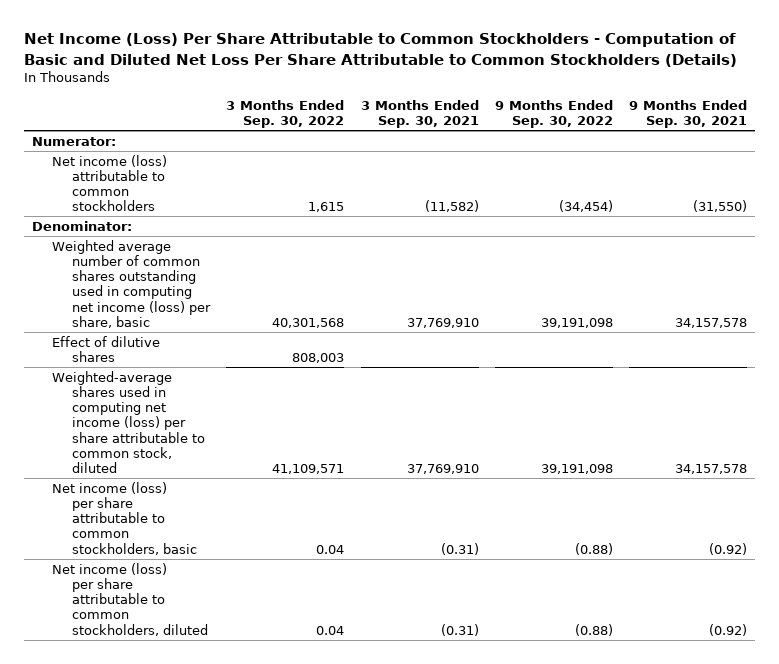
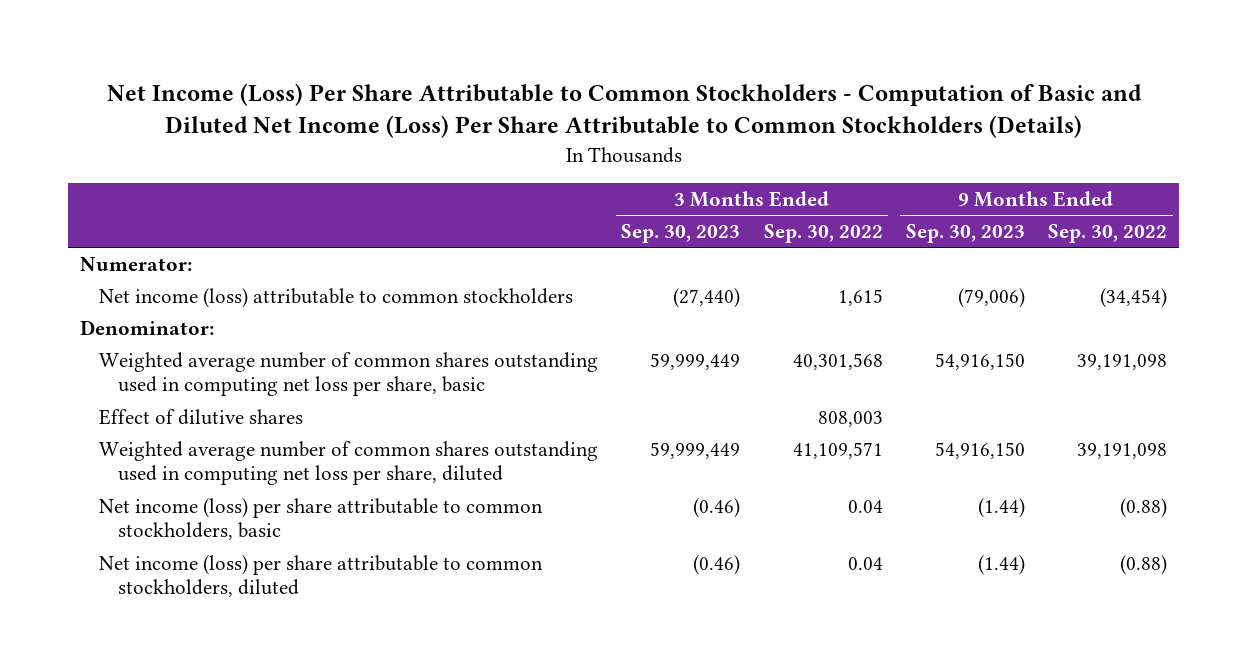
[23,33,737,67] Net Income (Loss) Per Share Attributable to Common Stockholders - Computation of Basic and Diluted Net Loss Per Share Attributable to Common Stockholders (Details) -> [106,82,1142,139] Net Income (Loss) Per Share Attributable to Common Stockholders - Computation of Basic and Diluted Net Income (Loss) Per Share Attributable to Common Stockholders (Details)
[360,99,479,129] 3 Months Ended Sep. 30, 2021 -> none
[628,99,747,129] 9 Months Ended Sep. 30, 2021 -> none
none -> [621,224,741,244] Sep. 30, 2023
none -> [905,224,1025,244] Sep. 30, 2023
[52,239,212,328] Weighted average number of common shares outstanding used in computing net income (loss) per share, basic -> [99,351,599,397] Weighted average number of common shares outstanding used in computing net loss per share, basic
[52,370,206,474] Weighted-average shares used in computing net income (loss) per share attributable to common stock, diluted -> [99,440,599,486] Weighted average number of common shares outstanding used in computing net loss per share, diluted

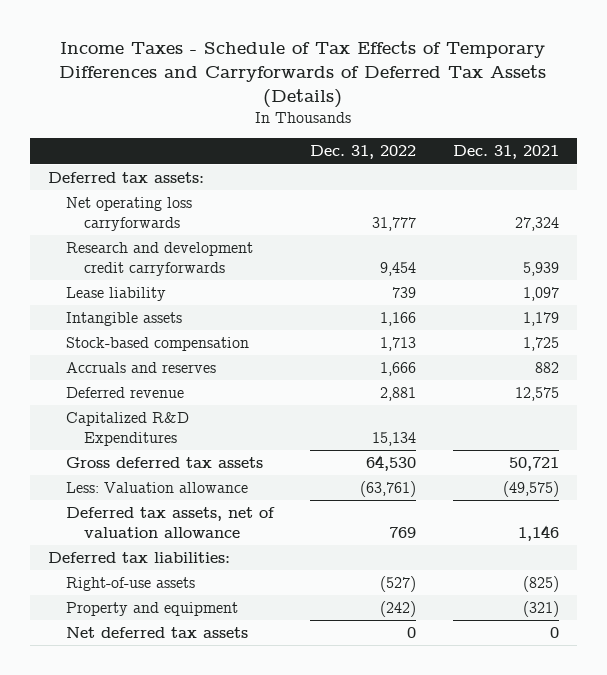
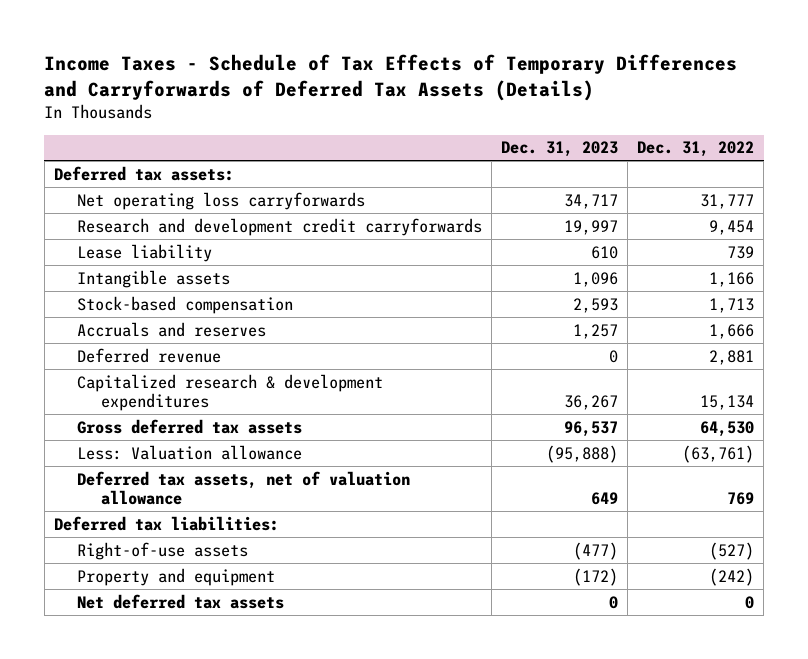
[452,145,559,160] Dec. 31, 2021 -> none
none -> [501,141,619,158] Dec. 31, 2023
[65,412,189,446] Capitalized R&D Expenditures -> [77,373,384,411] Capitalized research & development expenditures

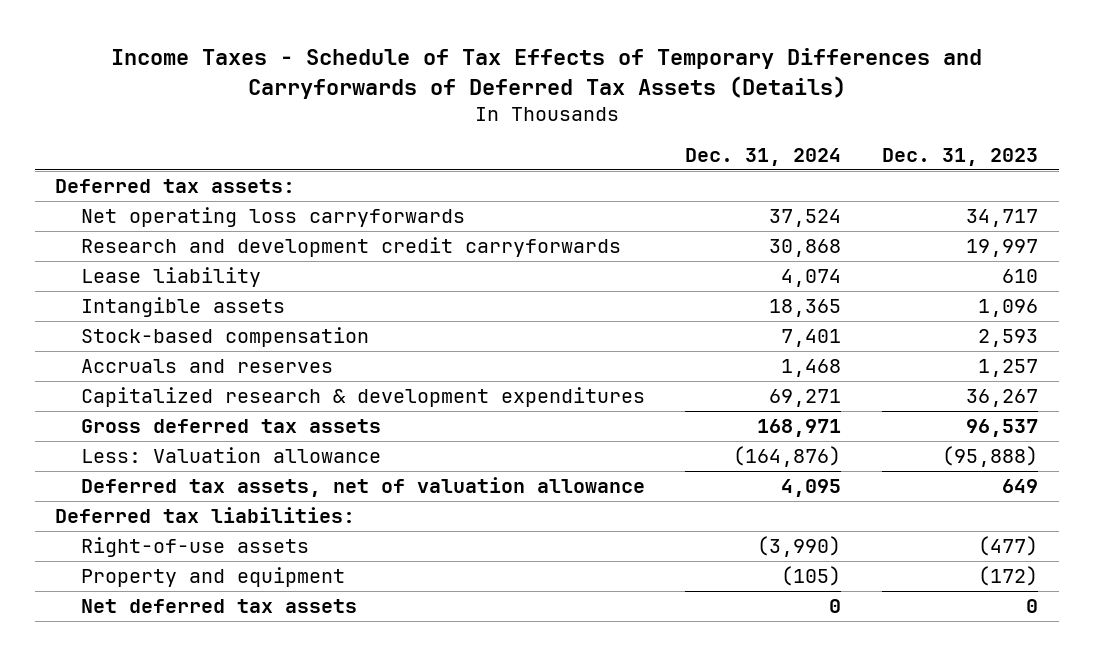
[637,141,755,158] Dec. 31, 2022 -> none
none -> [685,147,842,166] Dec. 31, 2024
[77,347,222,363] Deferred revenue -> none

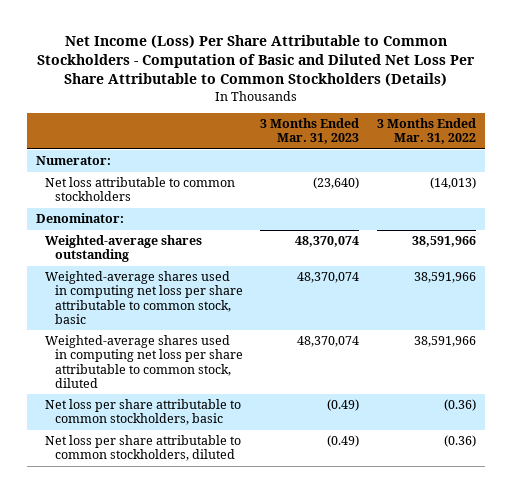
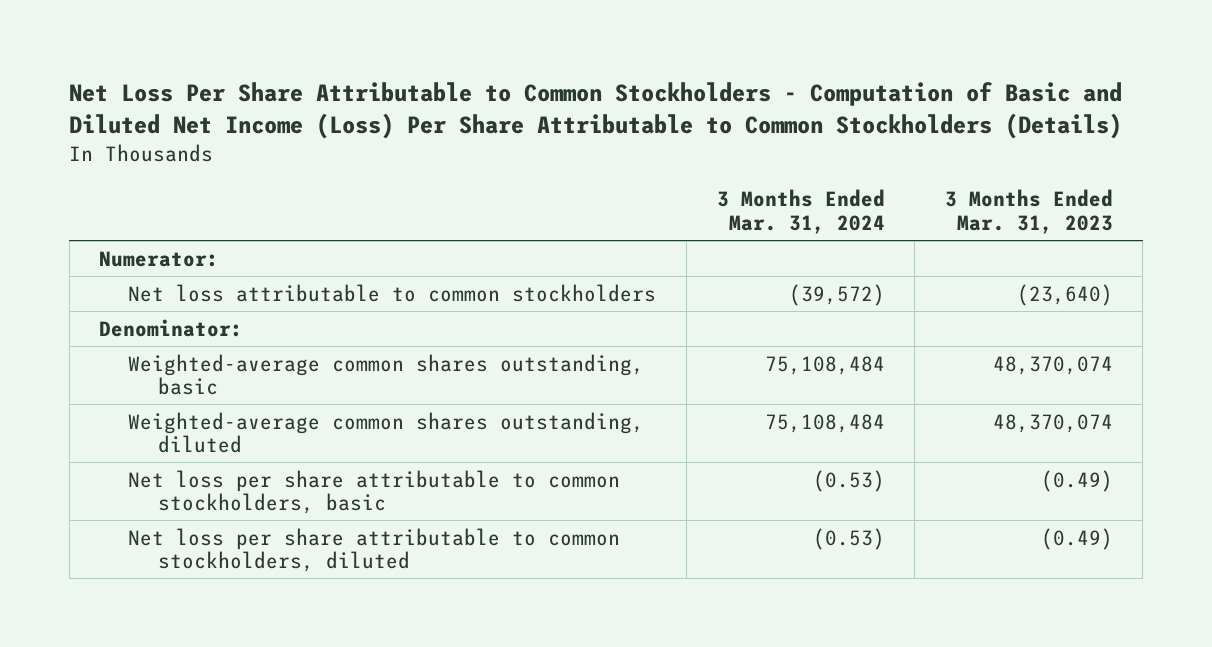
[36,34,475,87] Net Income (Loss) Per Share Attributable to Common Stockholders - Computation of Basic and Diluted Net Loss Per Share Attributable to Common Stockholders (Details) -> [69,82,1123,140] Net Loss Per Share Attributable to Common Stockholders - Computation of Basic and Diluted Net Income (Loss) Per Share Attributable to Common Stockholders (Details)
[376,118,476,145] 3 Months Ended Mar. 31, 2022 -> none
none -> [716,189,885,235] 3 Months Ended Mar. 31, 2024
[45,235,203,263] Weighted-average shares outstanding -> none
[45,271,244,324] Weighted-average shares used in computing net loss per share attributable to common stock, basic -> [128,353,645,396] Weighted-average common shares outstanding, basic
[45,335,244,388] Weighted-average shares used in computing net loss per share attributable to common stock, diluted -> [128,411,645,454] Weighted-average common shares outstanding, diluted

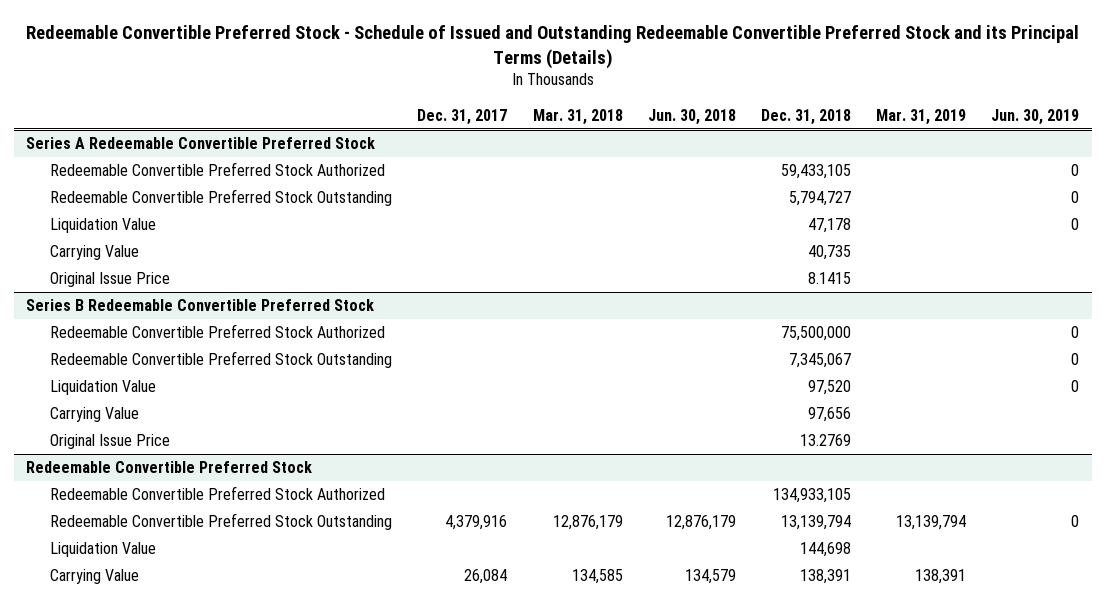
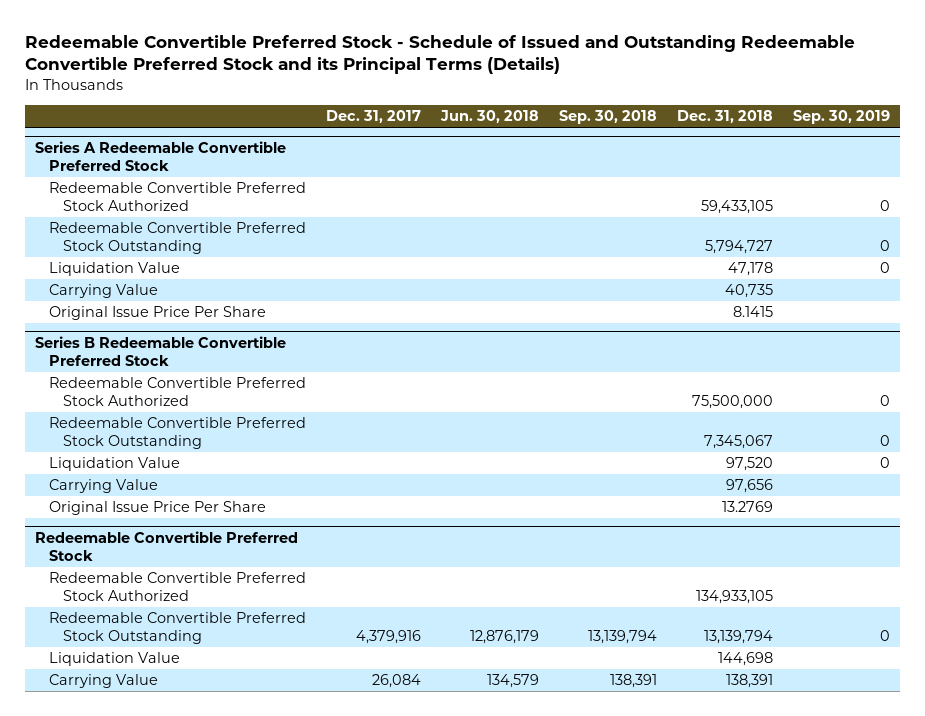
[532,108,623,125] Mar. 31, 2018 -> none
[875,108,966,125] Mar. 31, 2019 -> none
[991,108,1080,125] Jun. 30, 2019 -> none
none -> [559,110,658,125] Sep. 30, 2018
none -> [793,110,891,125] Sep. 30, 2019
[50,272,171,288] Original Issue Price -> [49,306,267,321] Original Issue Price Per Share
[50,434,171,450] Original Issue Price -> [49,501,267,516] Original Issue Price Per Share

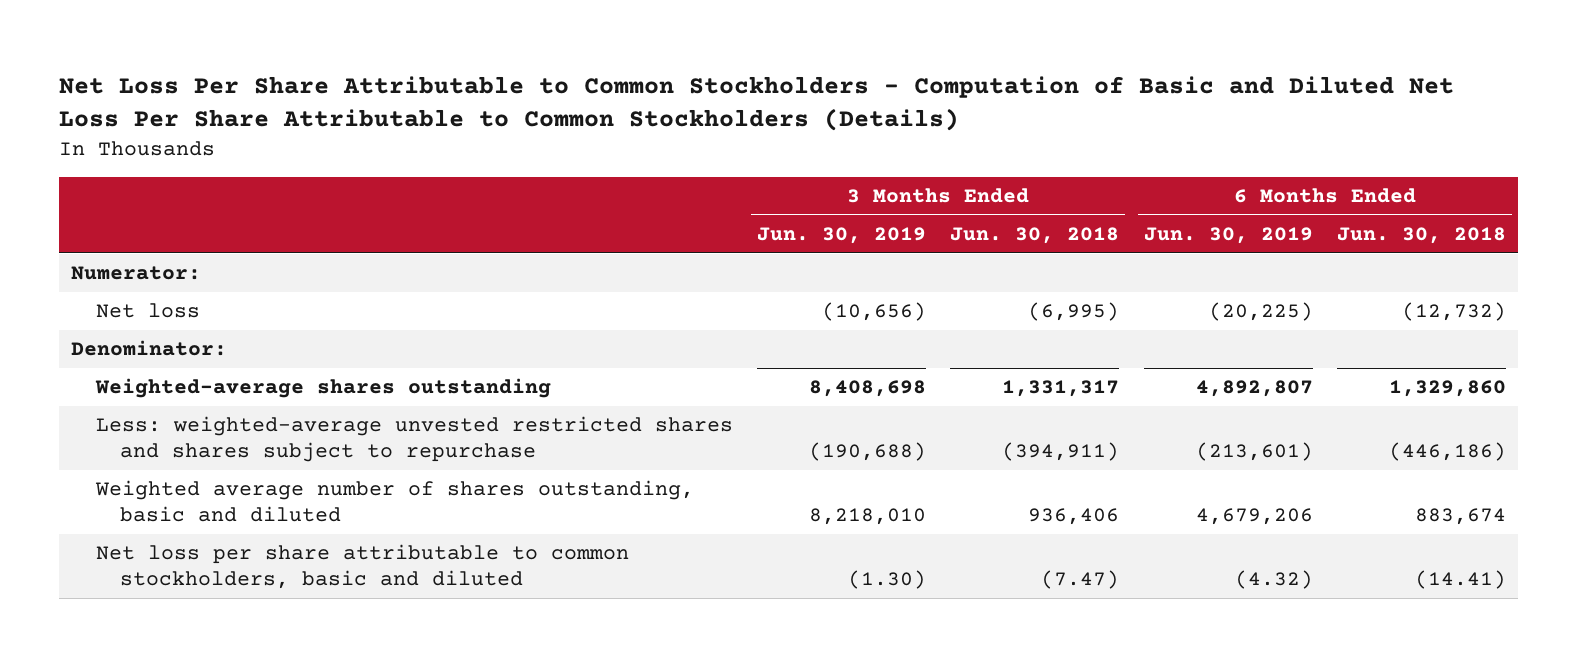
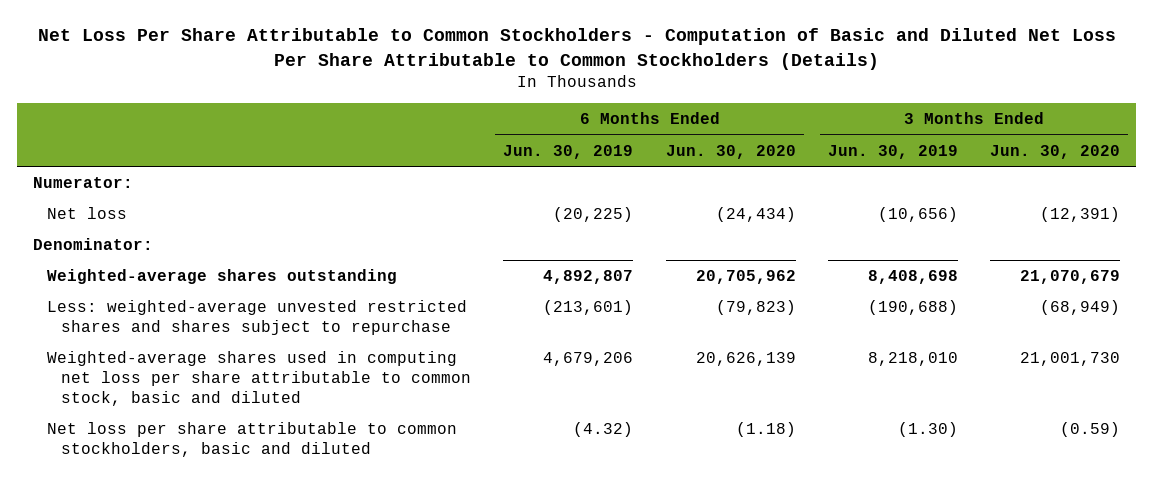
[950,226,1120,244] Jun. 30, 2018 -> none
[1336,226,1506,244] Jun. 30, 2018 -> none
none -> [665,144,796,159] Jun. 30, 2020
none -> [990,144,1121,159] Jun. 30, 2020
[94,480,694,522] Weighted average number of shares outstanding, basic and diluted -> [47,350,472,406] Weighted-average shares used in computing net loss per share attributable to common stock, basic and diluted

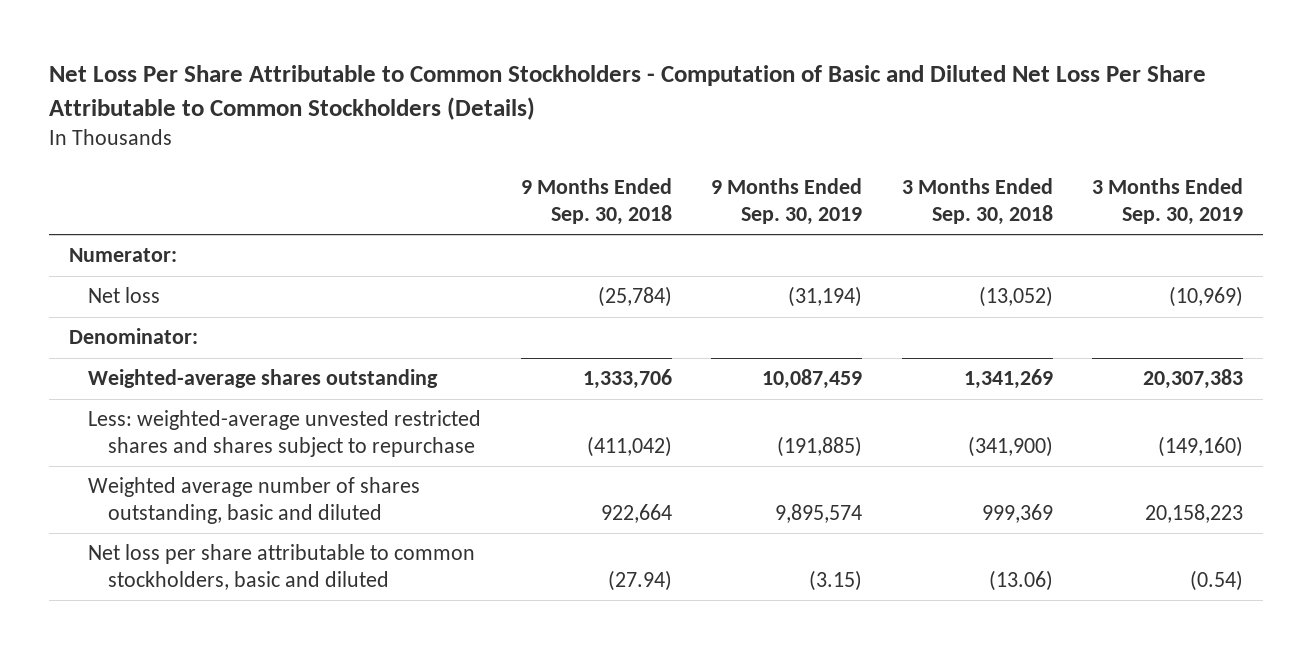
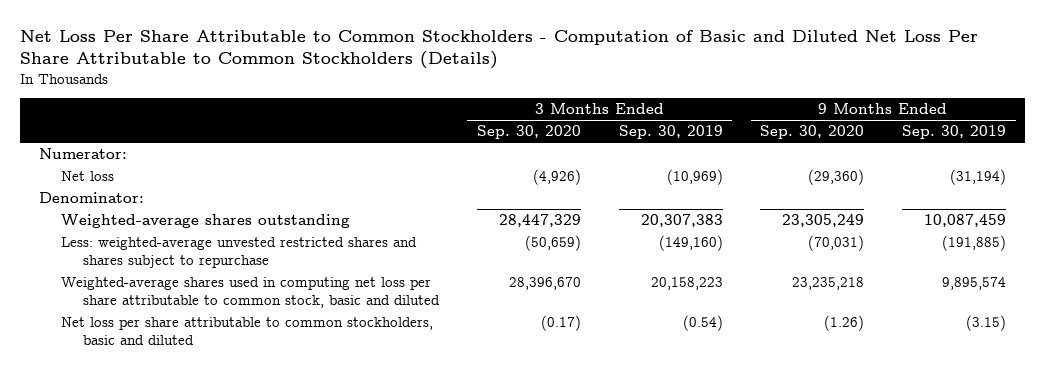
[520,177,672,225] 9 Months Ended Sep. 30, 2018 -> none
[901,177,1053,225] 3 Months Ended Sep. 30, 2018 -> none
none -> [476,125,581,140] Sep. 30, 2020
none -> [760,125,865,140] Sep. 30, 2020
[88,477,421,525] Weighted average number of shares outstanding, basic and diluted -> [60,277,440,308] Weighted-average shares used in computing net loss per share attributable to common stock, basic and diluted

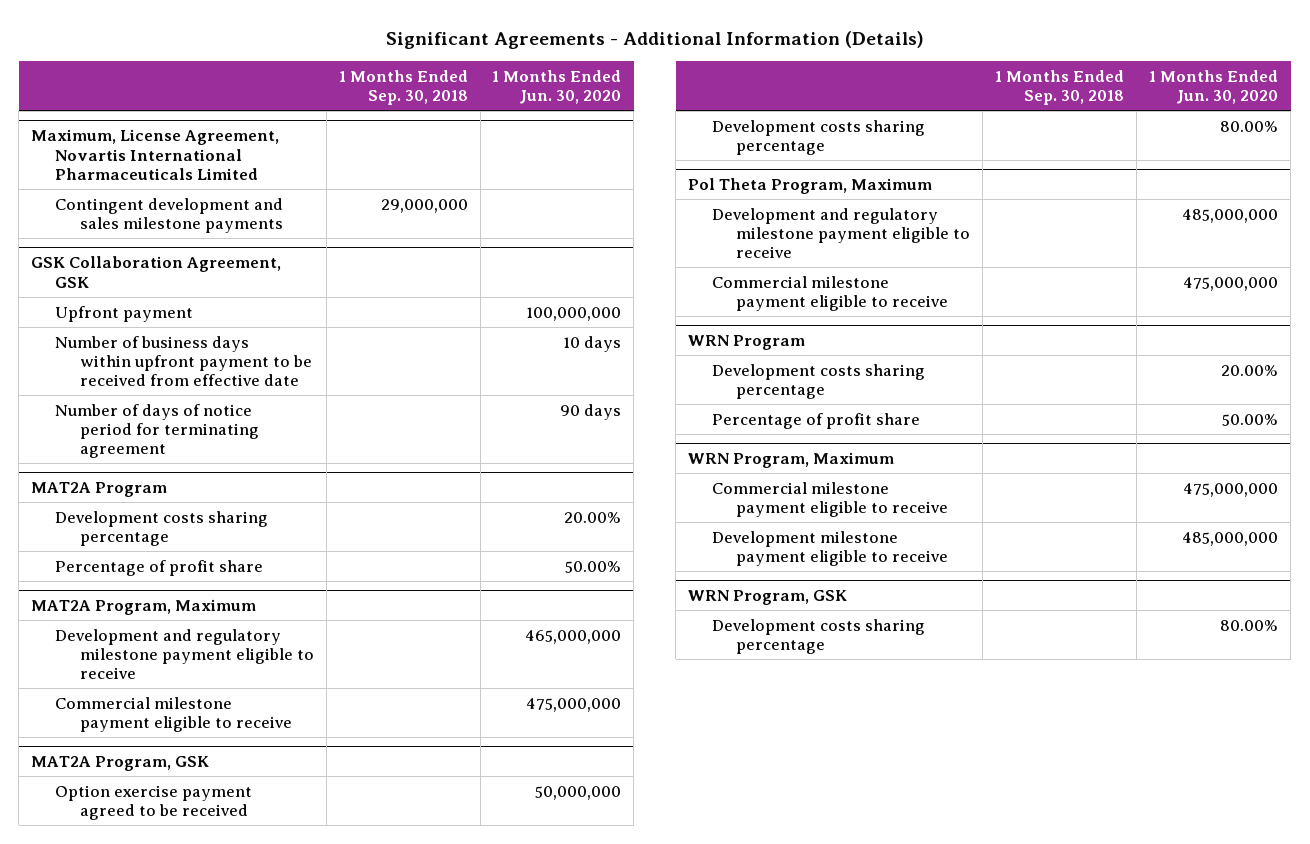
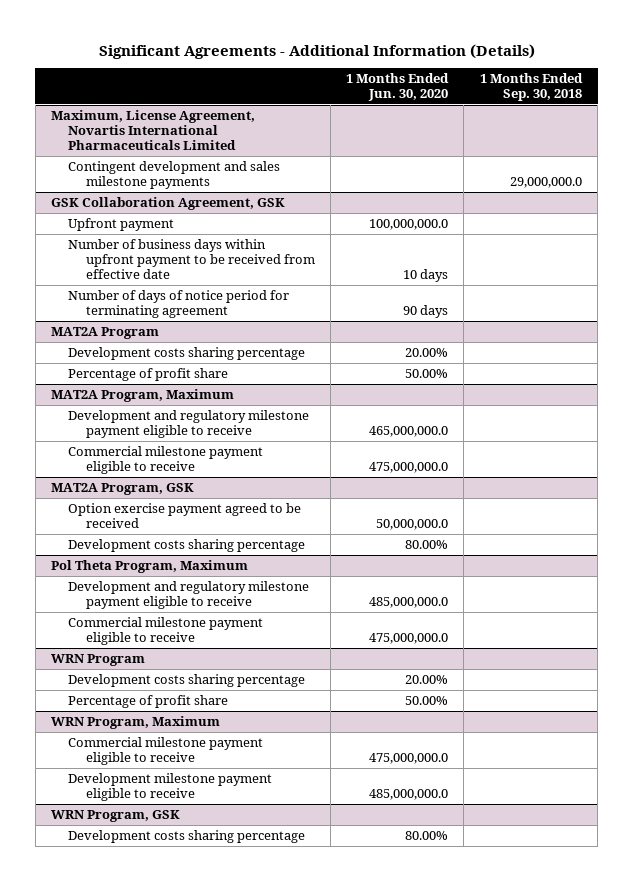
[380,198,468,213] 29,000,000 -> [509,176,582,188] 29,000,000.0
[526,306,622,321] 100,000,000 -> [369,218,449,230] 100,000,000.0
[525,629,622,644] 465,000,000 -> [369,425,449,437] 465,000,000.0
[526,697,622,712] 475,000,000 -> [369,461,449,473] 475,000,000.0
[535,785,622,800] 50,000,000 -> [376,518,449,530] 50,000,000.0
[1182,208,1279,223] 485,000,000 -> [369,596,449,608] 485,000,000.0
[1183,276,1279,291] 475,000,000 -> [369,632,449,644] 475,000,000.0
[1183,482,1279,497] 475,000,000 -> [369,752,449,764] 475,000,000.0
[1182,531,1279,546] 485,000,000 -> [369,788,449,800] 485,000,000.0

